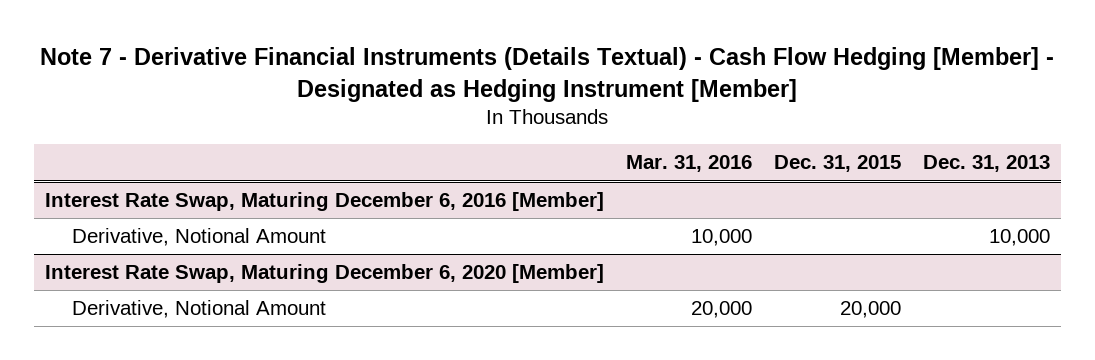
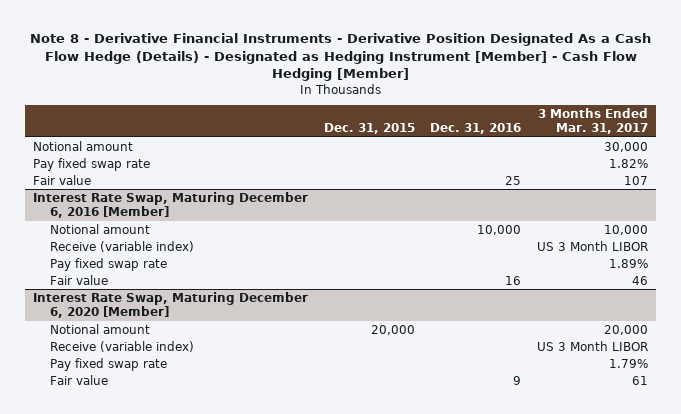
[40,47,1055,102] Note 7 - Derivative Financial Instruments (Details Textual) - Cash Flow Hedging [Member] - Designated as Hedging Instrument [Member] -> [29,33,651,82] Note 8 - Derivative Financial Instruments - Derivative Position Designated As a Cash Flow Hedge (Details) - Designated as Hedging Instrument [Member] - Cash Flow Hedging [Member]
[625,155,752,173] Mar. 31, 2016 -> none
[923,155,1051,173] Dec. 31, 2013 -> none
none -> [430,123,522,135] Dec. 31, 2016
none -> [538,108,649,135] 3 Months Ended Mar. 31, 2017
none -> [33,140,134,151] Notional amount
none -> [33,157,151,171] Pay fixed swap rate
none -> [33,174,92,185] Fair value
[72,228,327,247] Derivative, Notional Amount -> [49,223,150,234] Notional amount
none -> [49,240,194,252] Receive (variable index)
none -> [49,257,167,271] Pay fixed swap rate
none -> [49,274,108,285] Fair value
[72,300,327,319] Derivative, Notional Amount -> [49,323,150,334] Notional amount
none -> [49,340,194,352] Receive (variable index)
none -> [49,357,167,371] Pay fixed swap rate
none -> [49,374,108,385] Fair value

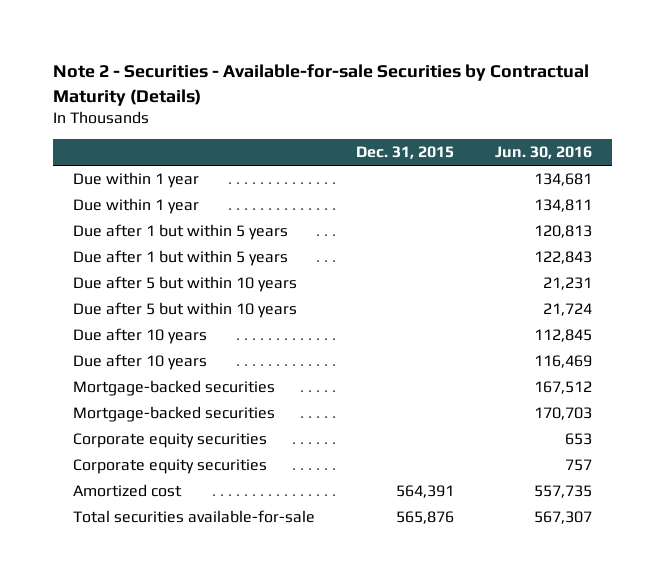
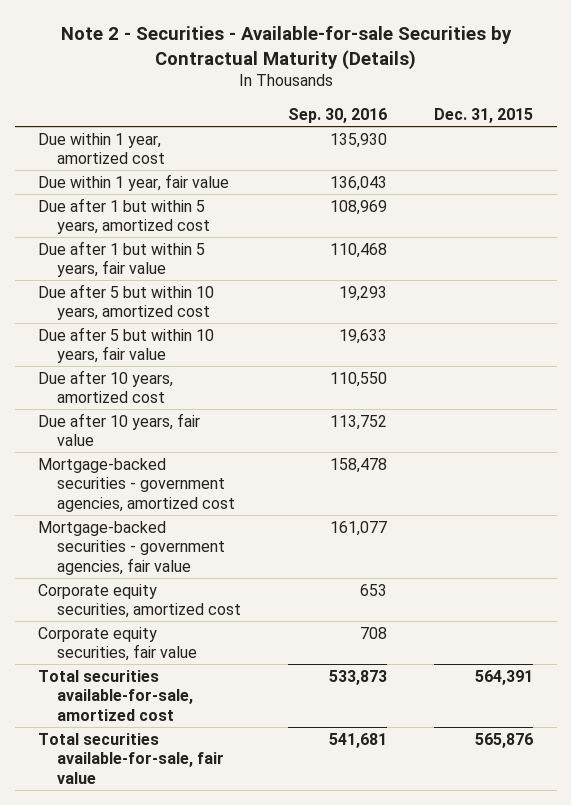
[494,146,592,160] Jun. 30, 2016 -> none
none -> [287,107,387,123] Sep. 30, 2016
[73,172,200,189] Due within 1 year -> [38,132,165,165] Due within 1 year, amortized cost
[73,198,200,215] Due within 1 year -> [38,173,230,191] Due within 1 year, fair value
[73,224,289,241] Due after 1 but within 5 years -> [38,197,210,235] Due after 1 but within 5 years, amortized cost
[73,250,289,267] Due after 1 but within 5 years -> [38,240,206,278] Due after 1 but within 5 years, fair value
[73,276,298,293] Due after 5 but within 10 years -> [38,283,215,321] Due after 5 but within 10 years, amortized cost
[73,302,298,319] Due after 5 but within 10 years -> [38,326,215,364] Due after 5 but within 10 years, fair value
[73,328,208,345] Due after 10 years -> [38,369,174,404] Due after 10 years, amortized cost
[73,354,208,371] Due after 10 years -> [38,412,201,447] Due after 10 years, fair value
[73,380,276,397] Mortgage-backed securities -> [38,457,235,512] Mortgage-backed securities - government agencies, amortized cost
[73,406,276,423] Mortgage-backed securities -> [38,520,225,575] Mortgage-backed securities - government agencies, fair value
[73,433,268,449] Corporate equity securities -> [38,583,241,619] Corporate equity securities, amortized cost
[73,459,268,475] Corporate equity securities -> [38,626,197,662] Corporate equity securities, fair value
[73,484,183,498] Amortized cost -> [38,669,193,721] Total securities available-for-sale, amortized cost
[73,510,316,524] Total securities available-for-sale -> [38,732,224,784] Total securities available-for-sale, fair value

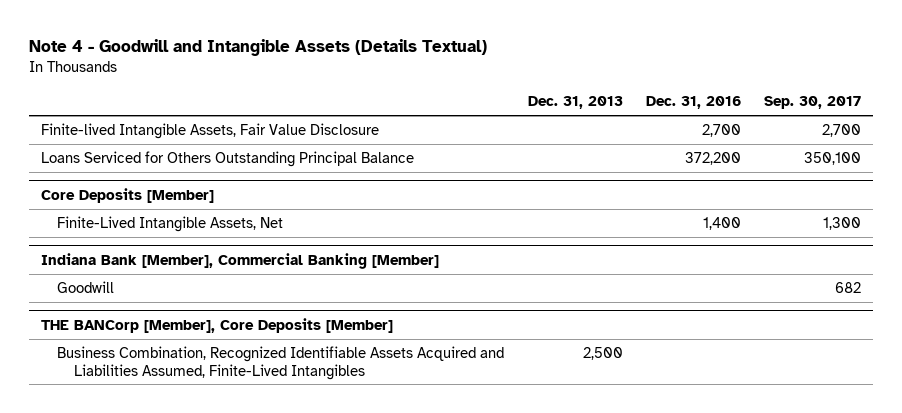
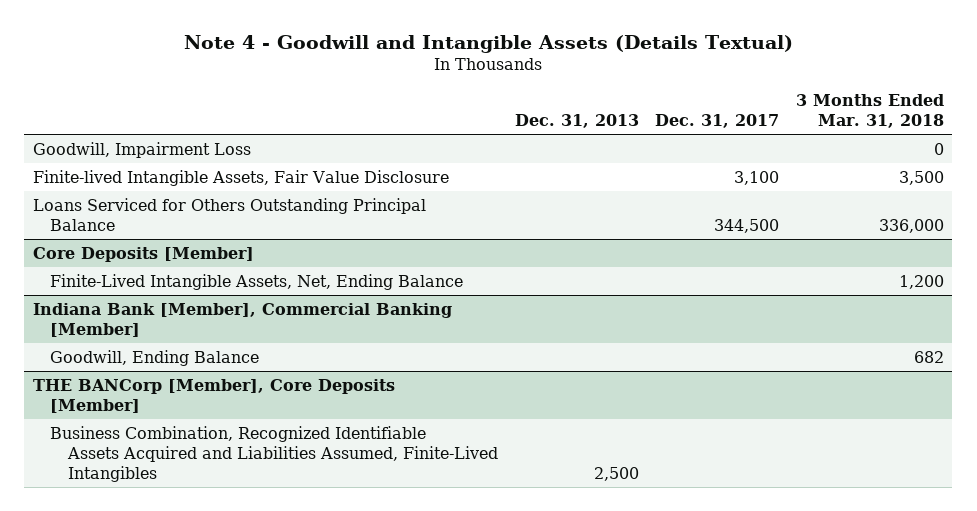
[645,96,741,110] Dec. 31, 2016 -> none
[764,96,862,110] Sep. 30, 2017 -> none
none -> [655,114,780,129] Dec. 31, 2017
none -> [796,93,945,129] 3 Months Ended Mar. 31, 2018
none -> [32,141,251,158] Goodwill, Impairment Loss
[57,215,284,232] Finite-Lived Intangible Assets, Net -> [50,273,464,290] Finite-Lived Intangible Assets, Net, Ending Balance
[57,280,115,293] Goodwill -> [50,349,260,366] Goodwill, Ending Balance

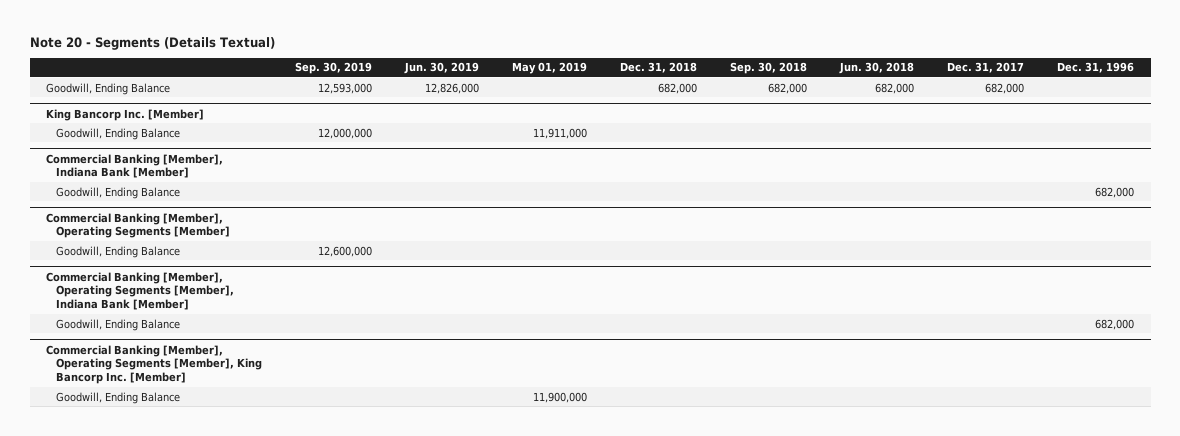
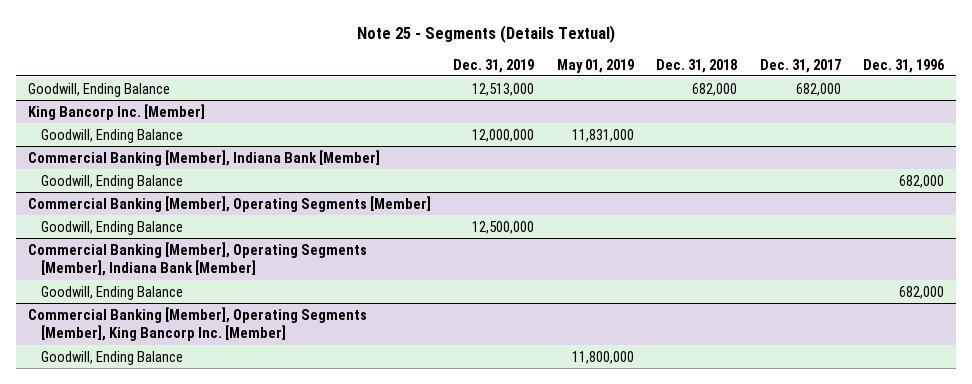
[29,36,275,50] Note 20 - Segments (Details Textual) -> [356,24,615,43] Note 25 - Segments (Details Textual)
[295,62,373,75] Sep. 30, 2019 -> none
[404,62,480,75] Jun. 30, 2019 -> none
[730,62,808,75] Sep. 30, 2018 -> none
[839,62,915,75] Jun. 30, 2018 -> none
none -> [453,58,535,73] Dec. 31, 2019
[533,127,588,139] 11,911,000 -> [571,128,634,142] 11,831,000
[533,391,588,403] 11,900,000 -> [571,350,634,364] 11,800,000

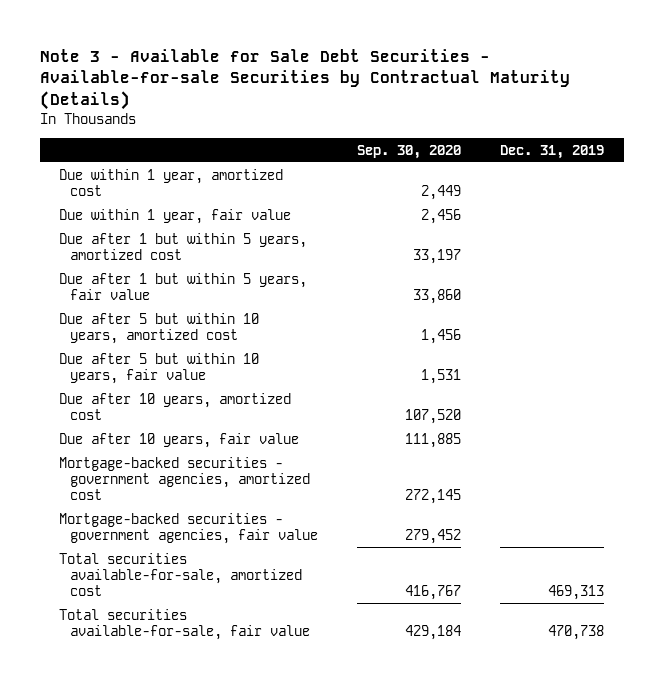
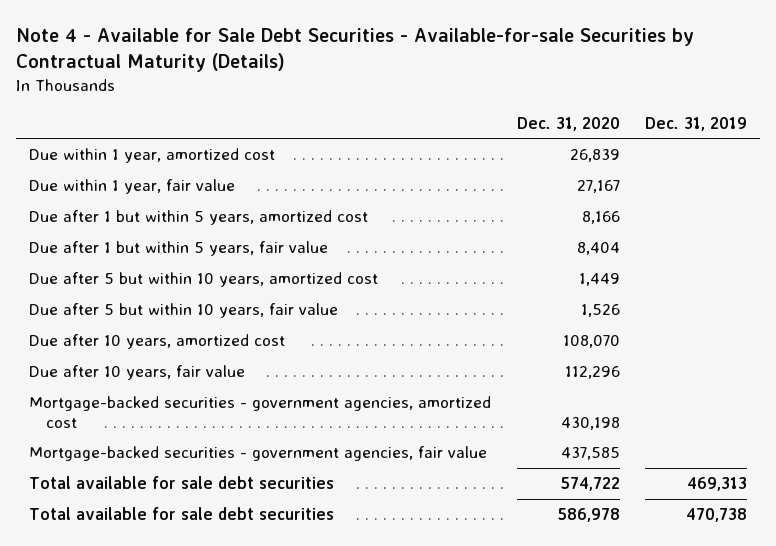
[39,48,570,110] Note 3 - Available for Sale Debt Securities - Available-for-sale Securities by Contractual Maturity (Details) -> [15,27,694,73] Note 4 - Available for Sale Debt Securities - Available-for-sale Securities by Contractual Maturity (Details)
[357,144,462,159] Sep. 30, 2020 -> none
none -> [516,116,620,131] Dec. 31, 2020
[59,552,303,597] Total securities available-for-sale, amortized cost -> [28,476,334,490] Total available for sale debt securities
[59,608,311,641] Total securities available-for-sale, fair value -> [28,507,334,521] Total available for sale debt securities

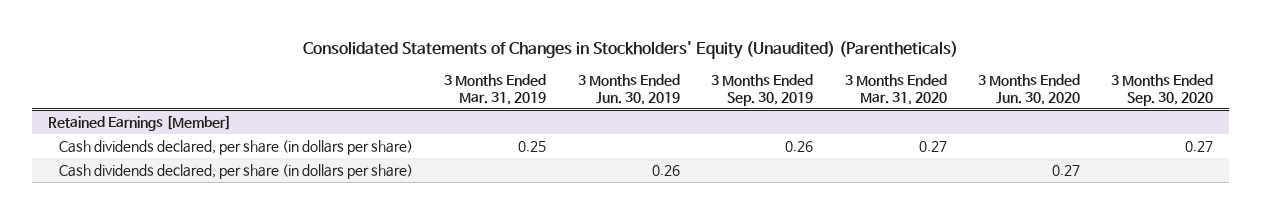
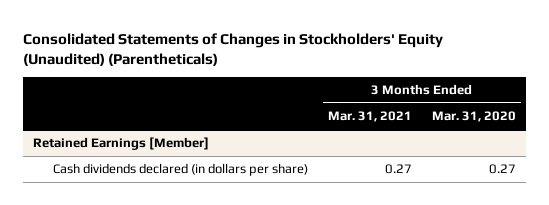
[444,73,547,105] 3 Months Ended Mar. 31, 2019 -> none
[577,73,680,105] 3 Months Ended Jun. 30, 2019 -> none
[711,73,814,106] 3 Months Ended Sep. 30, 2019 -> none
[977,73,1080,105] 3 Months Ended Jun. 30, 2020 -> none
[1111,73,1214,106] 3 Months Ended Sep. 30, 2020 -> none
none -> [328,111,413,123] Mar. 31, 2021
[58,163,413,179] Cash dividends declared, per share (in dollars per share) -> none
[58,139,413,155] Cash dividends declared, per share (in dollars per share) -> [53,163,309,177] Cash dividends declared (in dollars per share)

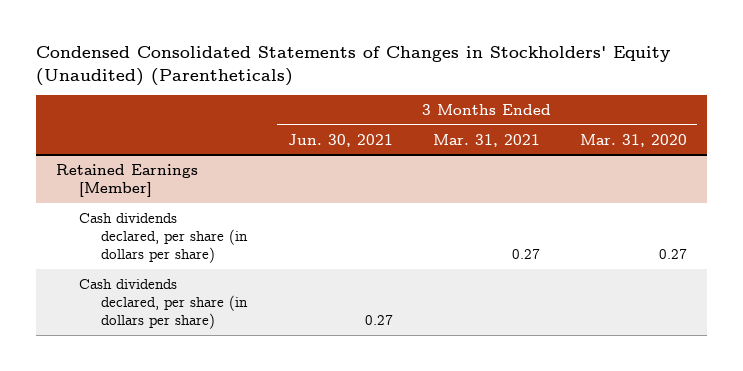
[23,32,444,66] Consolidated Statements of Changes in Stockholders' Equity (Unaudited) (Parentheticals) -> [35,46,670,86] Condensed Consolidated Statements of Changes in Stockholders' Equity (Unaudited) (Parentheticals)
none -> [287,133,393,147] Jun. 30, 2021
[53,163,309,177] Cash dividends declared (in dollars per share) -> [78,212,249,264] Cash dividends declared, per share (in dollars per share)
none -> [78,278,249,330] Cash dividends declared, per share (in dollars per share)

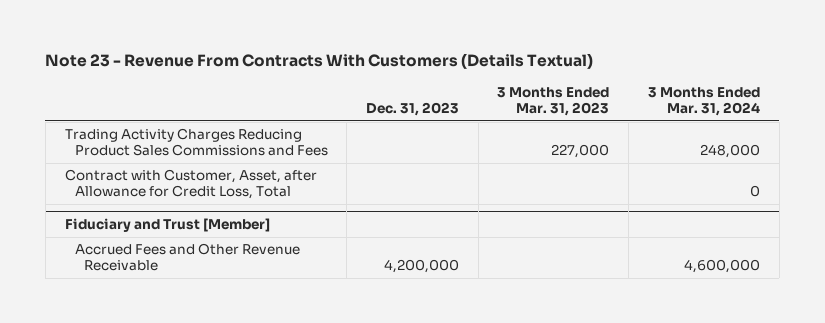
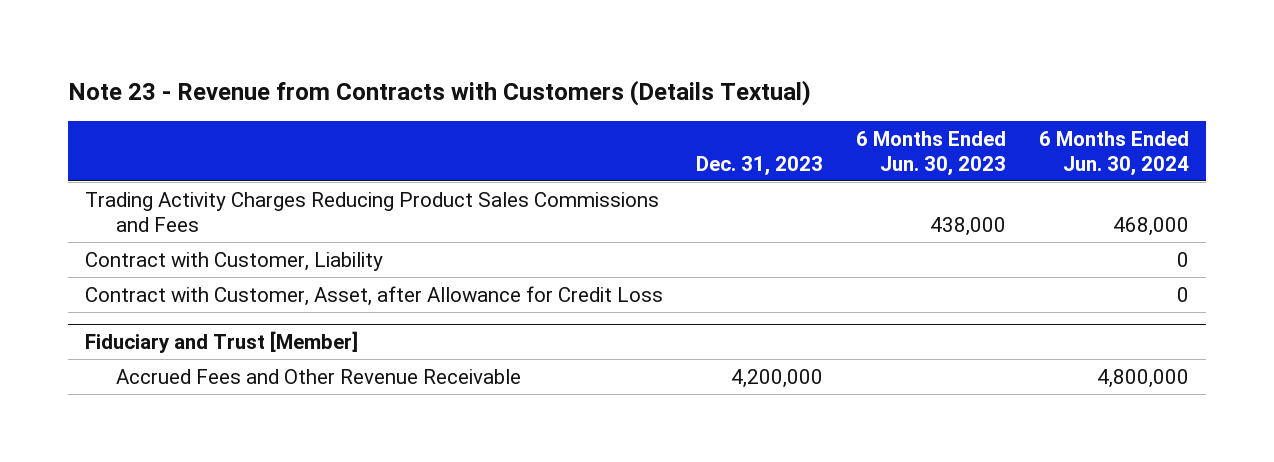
[45,53,594,70] Note 23 - Revenue From Contracts With Customers (Details Textual) -> [68,80,812,107] Note 23 - Revenue from Contracts with Customers (Details Textual)
[497,87,610,116] 3 Months Ended Mar. 31, 2023 -> none
[647,87,760,116] 3 Months Ended Mar. 31, 2024 -> none
none -> [855,130,1006,176] 6 Months Ended Jun. 30, 2023
none -> [1039,130,1190,176] 6 Months Ended Jun. 30, 2024
none -> [84,251,383,271] Contract with Customer, Liability
[64,169,317,200] Contract with Customer, Asset, after Allowance for Credit Loss, Total -> [84,285,663,306] Contract with Customer, Asset, after Allowance for Credit Loss

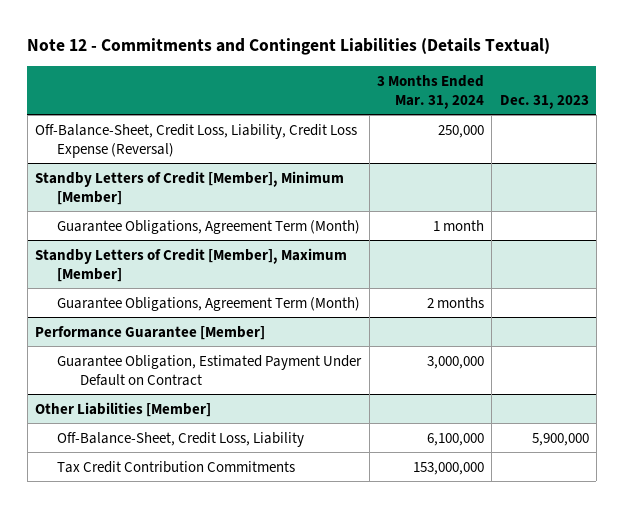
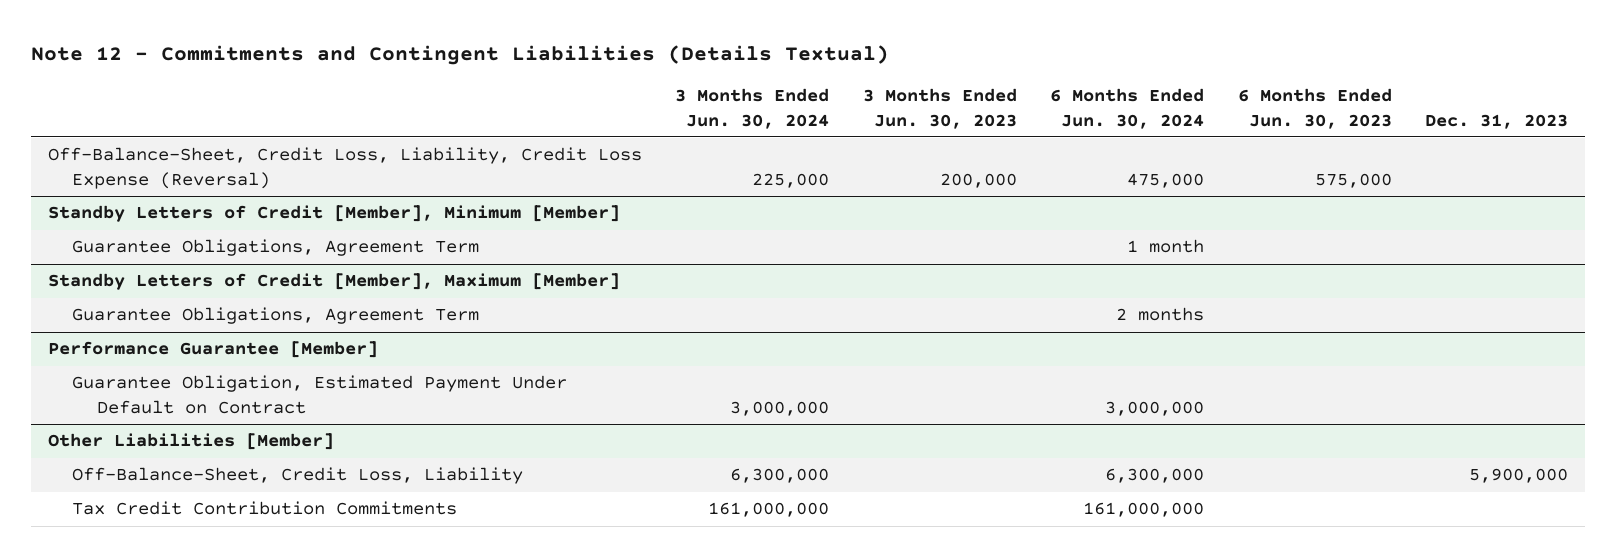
[376,74,484,109] 3 Months Ended Mar. 31, 2024 -> none
none -> [675,88,830,129] 3 Months Ended Jun. 30, 2024
none -> [862,88,1017,129] 3 Months Ended Jun. 30, 2023
none -> [1050,88,1205,129] 6 Months Ended Jun. 30, 2024
none -> [1237,88,1392,129] 6 Months Ended Jun. 30, 2023
[57,219,361,234] Guarantee Obligations, Agreement Term (Month) -> [72,239,480,257] Guarantee Obligations, Agreement Term
[57,296,361,311] Guarantee Obligations, Agreement Term (Month) -> [72,307,480,325] Guarantee Obligations, Agreement Term

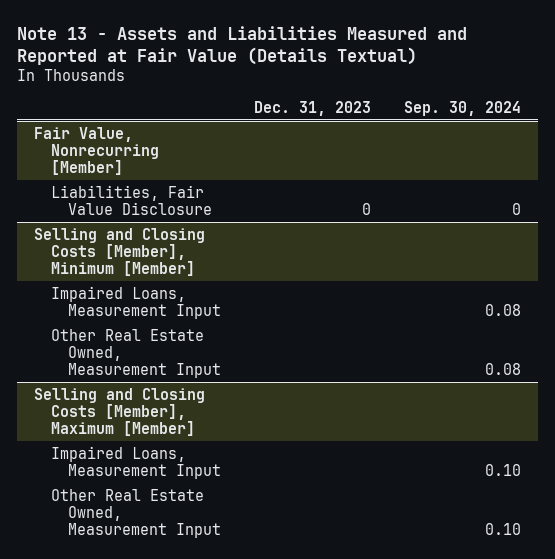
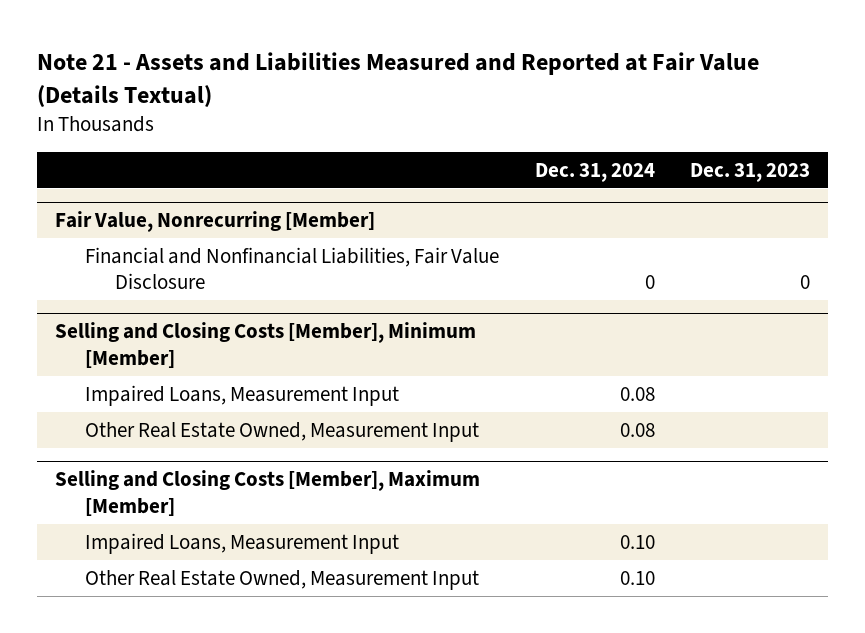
[17,25,468,65] Note 13 - Assets and Liabilities Measured and Reported at Fair Value (Details Textual) -> [37,52,760,107] Note 21 - Assets and Liabilities Measured and Reported at Fair Value (Details Textual)
[404,100,522,116] Sep. 30, 2024 -> none
none -> [534,162,655,182] Dec. 31, 2024
[50,184,212,215] Liabilities, Fair Value Disclosure -> [85,246,500,290] Financial and Nonfinancial Liabilities, Fair Value Disclosure

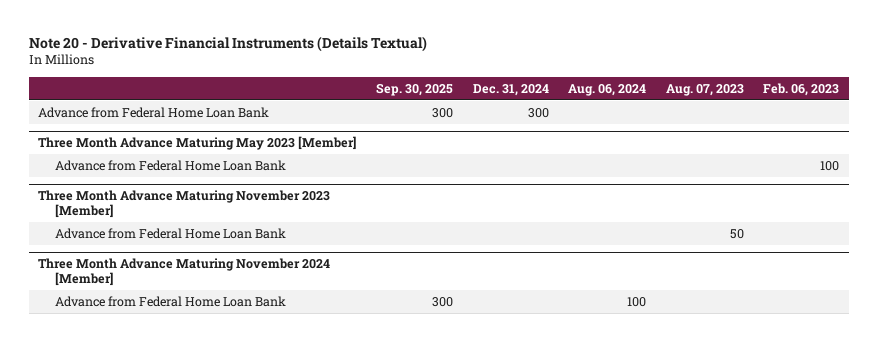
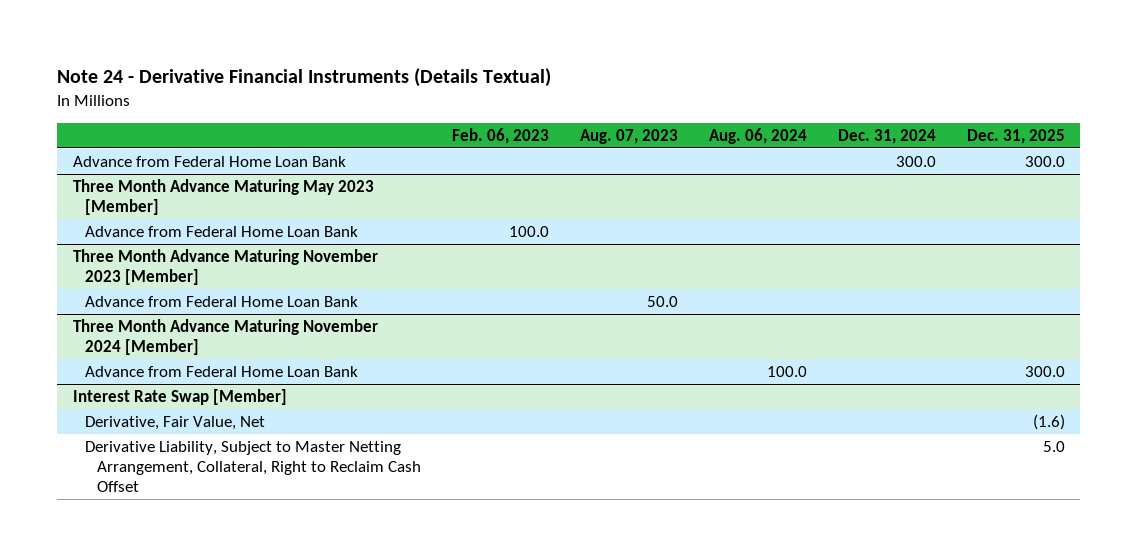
[28,35,427,52] Note 20 - Derivative Financial Instruments (Details Textual) -> [57,68,552,88] Note 24 - Derivative Financial Instruments (Details Textual)
[376,82,454,96] Sep. 30, 2025 -> none
none -> [966,128,1065,144] Dec. 31, 2025
[527,107,549,118] 300 -> [895,155,936,167] 300.0
[820,160,840,171] 100 -> [508,225,549,237] 100.0
[729,228,744,239] 50 -> [646,295,678,307] 50.0
[627,296,647,307] 100 -> [766,365,807,377] 100.0
none -> [72,388,287,405] Interest Rate Swap [Member]
none -> [84,415,265,430] Derivative, Fair Value, Net
none -> [84,440,421,492] Derivative Liability, Subject to Master Netting Arrangement, Collateral, Right to Reclaim Cash Offset

